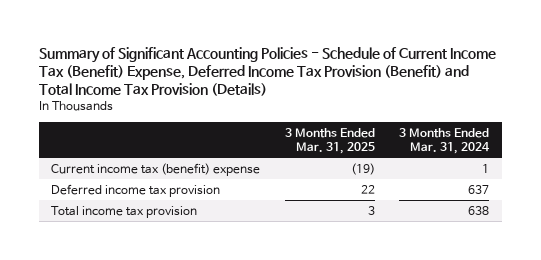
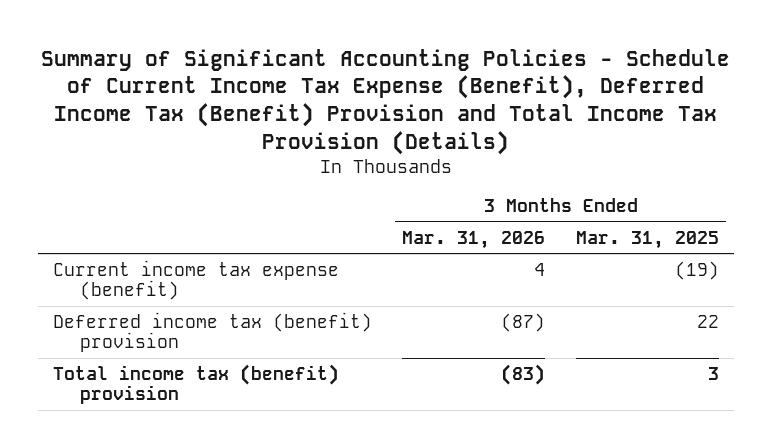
[39,46,497,97] Summary of Significant Accounting Policies - Schedule of Current Income Tax (Benefit) Expense, Deferred Income Tax Provision (Benefit) and Total Income Tax Provision (Details) -> [40,48,730,155] Summary of Significant Accounting Policies - Schedule of Current Income Tax Expense (Benefit), Deferred Income Tax (Benefit) Provision and Total Income Tax Provision (Details)
[399,127,491,155] 3 Months Ended Mar. 31, 2024 -> none
none -> [402,230,546,249] Mar. 31, 2026
[51,162,261,176] Current income tax (benefit) expense -> [53,259,340,301] Current income tax expense (benefit)
[51,183,221,197] Deferred income tax provision -> [53,311,373,353] Deferred income tax (benefit) provision
[51,205,198,218] Total income tax provision -> [53,363,340,405] Total income tax (benefit) provision

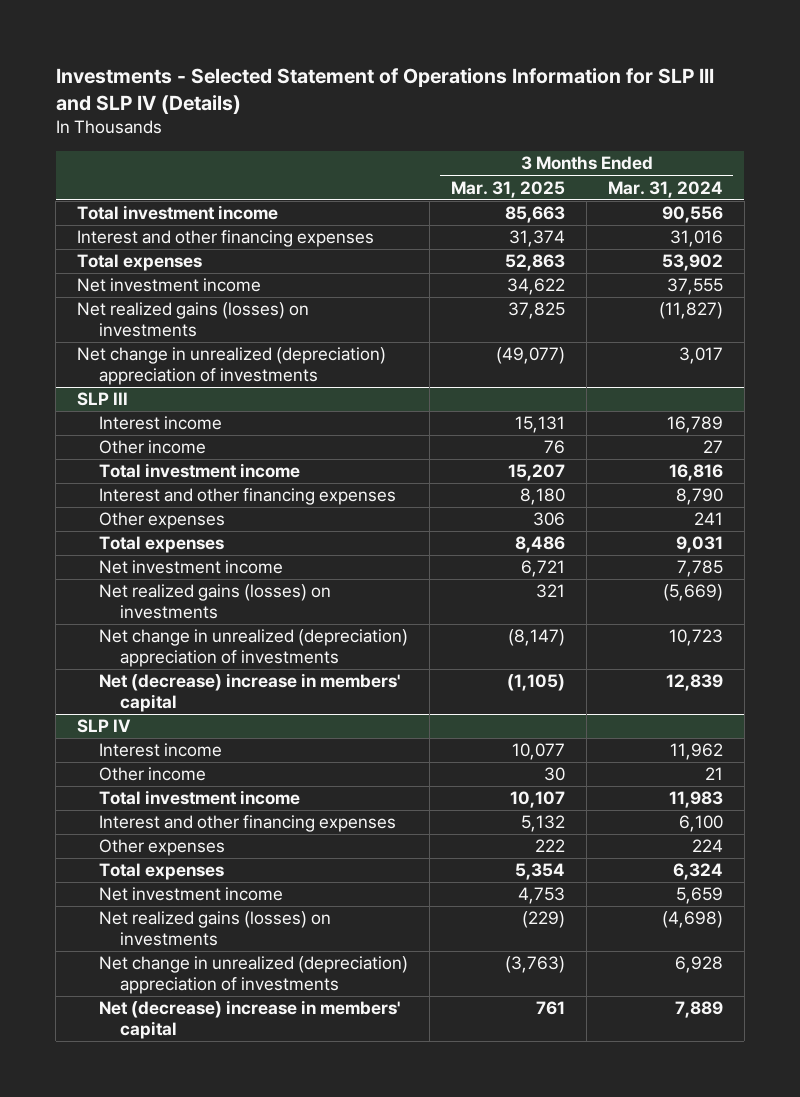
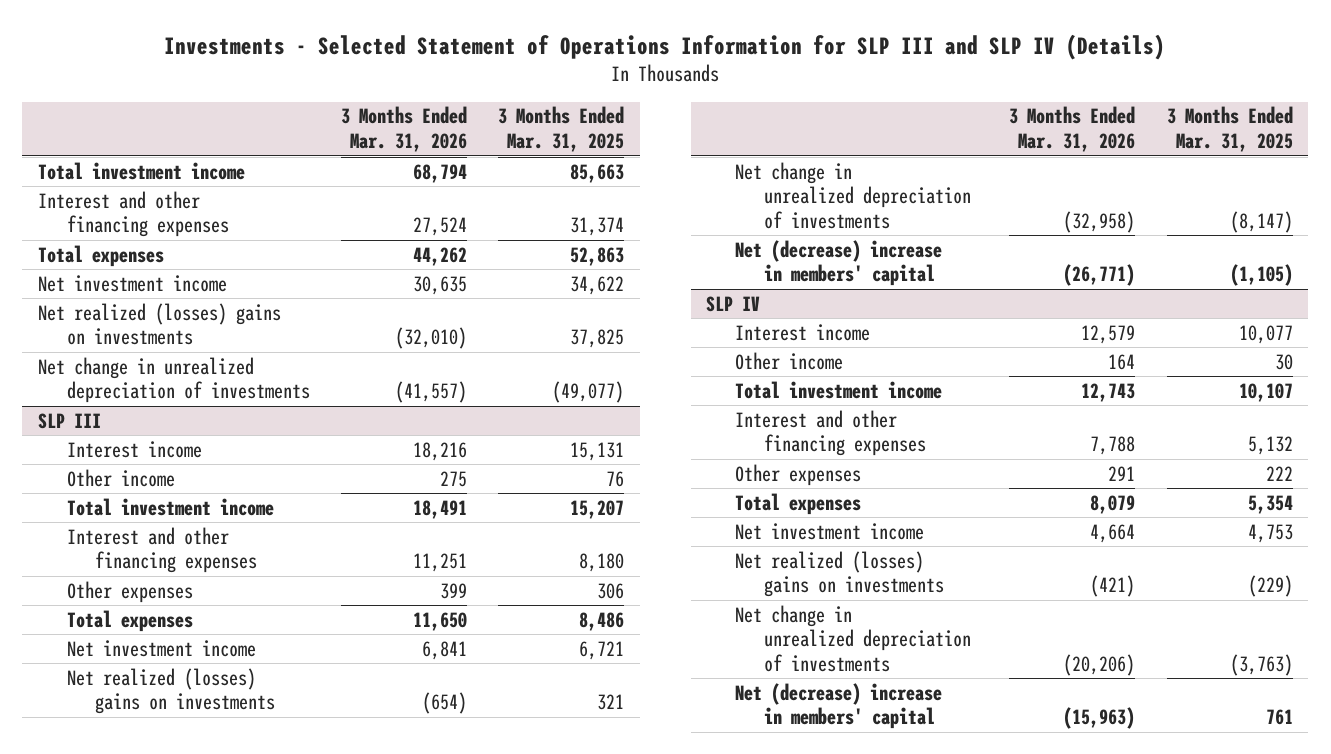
[607,180,723,198] Mar. 31, 2024 -> none
none -> [341,106,468,152] 3 Months Ended Mar. 31, 2026
[77,302,310,337] Net realized gains (losses) on investments -> [38,302,282,346] Net realized (losses) gains on investments
[77,347,387,385] Net change in unrealized (depreciation) appreciation of investments -> [38,356,310,404] Net change in unrealized depreciation of investments
[98,584,331,619] Net realized gains (losses) on investments -> [66,667,276,715] Net realized (losses) gains on investments
[98,629,408,667] Net change in unrealized (depreciation) appreciation of investments -> [735,161,971,229] Net change in unrealized depreciation of investments
[98,911,331,946] Net realized gains (losses) on investments -> [735,550,944,598] Net realized (losses) gains on investments
[98,956,408,994] Net change in unrealized (depreciation) appreciation of investments -> [735,604,971,672] Net change in unrealized depreciation of investments

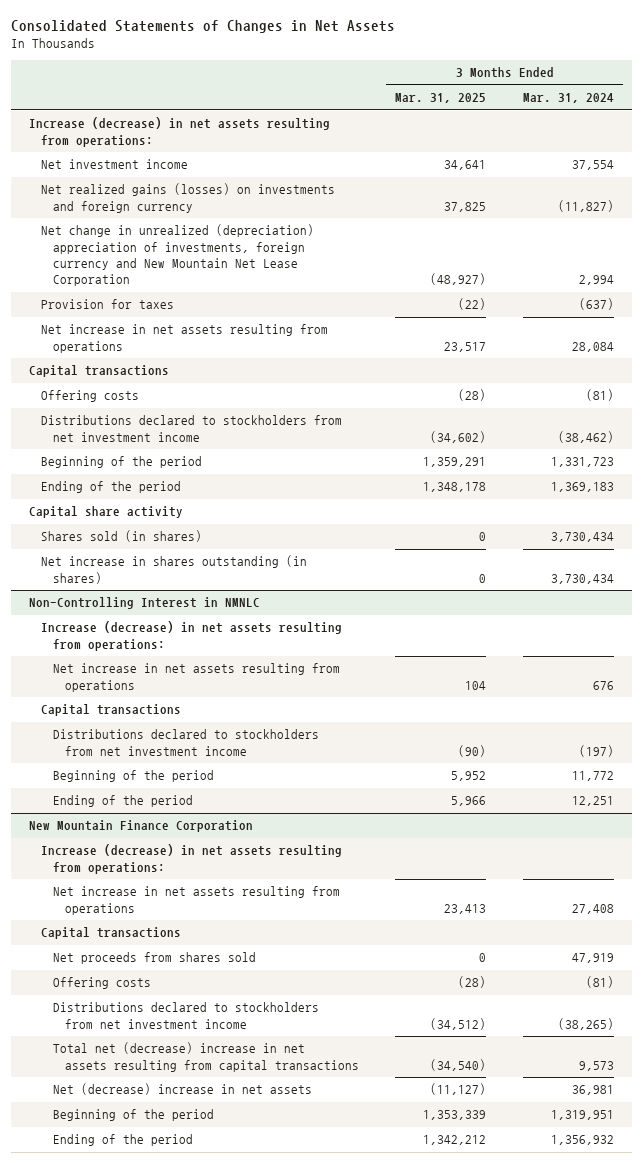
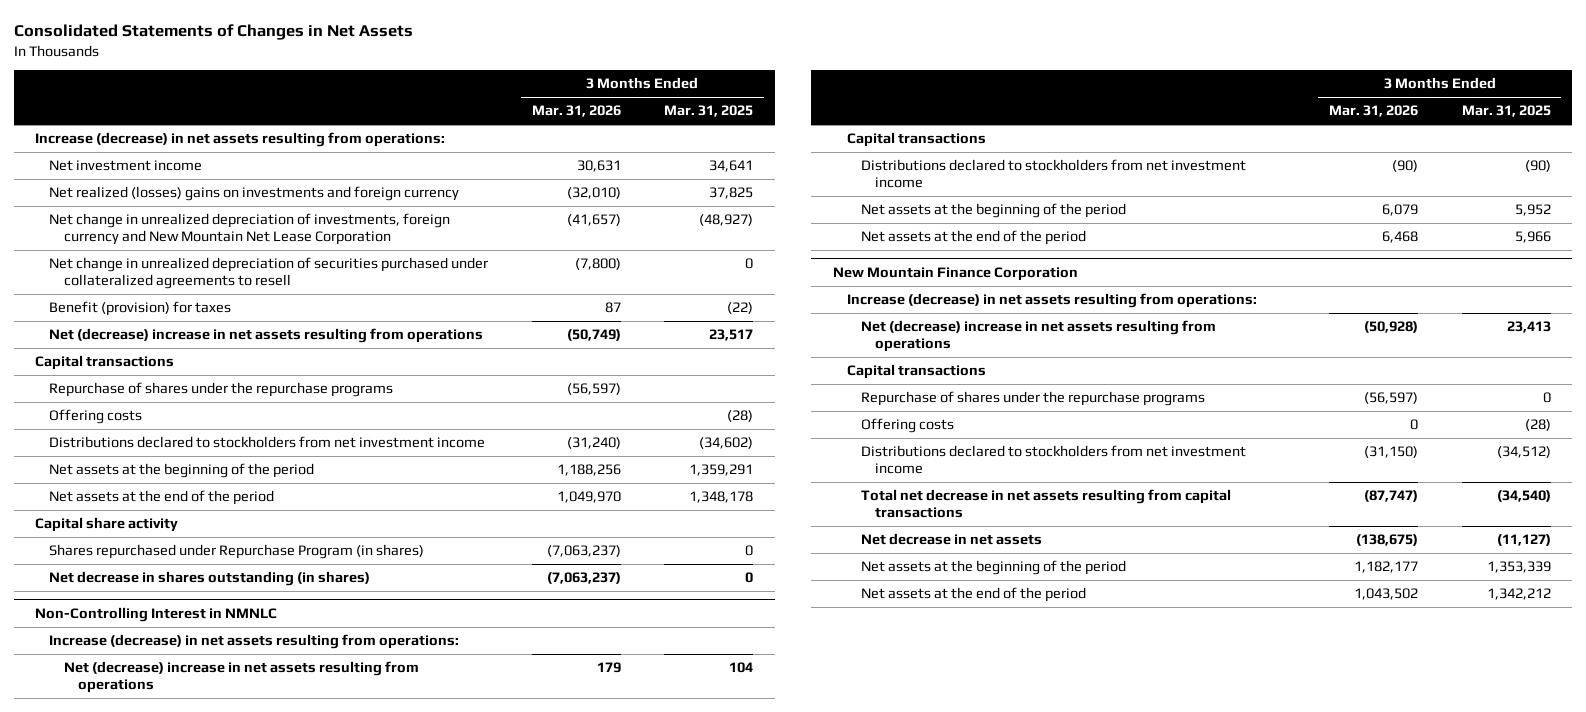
[522,93,614,104] Mar. 31, 2024 -> none
none -> [531,105,621,118] Mar. 31, 2026
[41,183,336,213] Net realized gains (losses) on investments and foreign currency -> [49,186,460,202] Net realized (losses) gains on investments and foreign currency
[41,224,315,287] Net change in unrealized (depreciation) appreciation of investments, foreign currency and New Mountain Net Lease Corporation -> [49,213,451,246] Net change in unrealized depreciation of investments, foreign currency and New Mountain Net Lease Corporation
none -> [49,257,489,290] Net change in unrealized depreciation of securities purchased under collateralized agreements to resell
[41,299,175,310] Provision for taxes -> [49,301,232,317] Benefit (provision) for taxes
[41,324,329,353] Net increase in net assets resulting from operations -> [49,328,484,344] Net (decrease) increase in net assets resulting from operations
none -> [49,382,394,398] Repurchase of shares under the repurchase programs
[41,456,203,469] Beginning of the period -> [49,463,315,479] Net assets at the beginning of the period
[41,481,182,494] Ending of the period -> [49,490,275,506] Net assets at the end of the period
[41,530,203,543] Shares sold (in shares) -> none
none -> [49,544,425,560] Shares repurchased under Repurchase Program (in shares)
[41,555,308,584] Net increase in shares outstanding (in shares) -> [49,571,371,587] Net decrease in shares outstanding (in shares)
[53,663,341,692] Net increase in net assets resulting from operations -> [63,661,419,694] Net (decrease) increase in net assets resulting from operations
[53,770,215,783] Beginning of the period -> [861,203,1127,219] Net assets at the beginning of the period
[53,795,194,808] Ending of the period -> [861,230,1087,246] Net assets at the end of the period
[53,886,341,915] Net increase in net assets resulting from operations -> [861,320,1217,353] Net (decrease) increase in net assets resulting from operations
[53,952,257,965] Net proceeds from shares sold -> none
none -> [861,391,1206,407] Repurchase of shares under the repurchase programs
[53,1042,360,1072] Total net (decrease) increase in net assets resulting from capital transactions -> [861,489,1232,519] Total net decrease in net assets resulting from capital transactions
[53,1083,313,1096] Net (decrease) increase in net assets -> [861,533,1043,546] Net decrease in net assets
[53,1109,215,1122] Beginning of the period -> [861,560,1127,576] Net assets at the beginning of the period
[53,1134,194,1147] Ending of the period -> [861,587,1087,603] Net assets at the end of the period

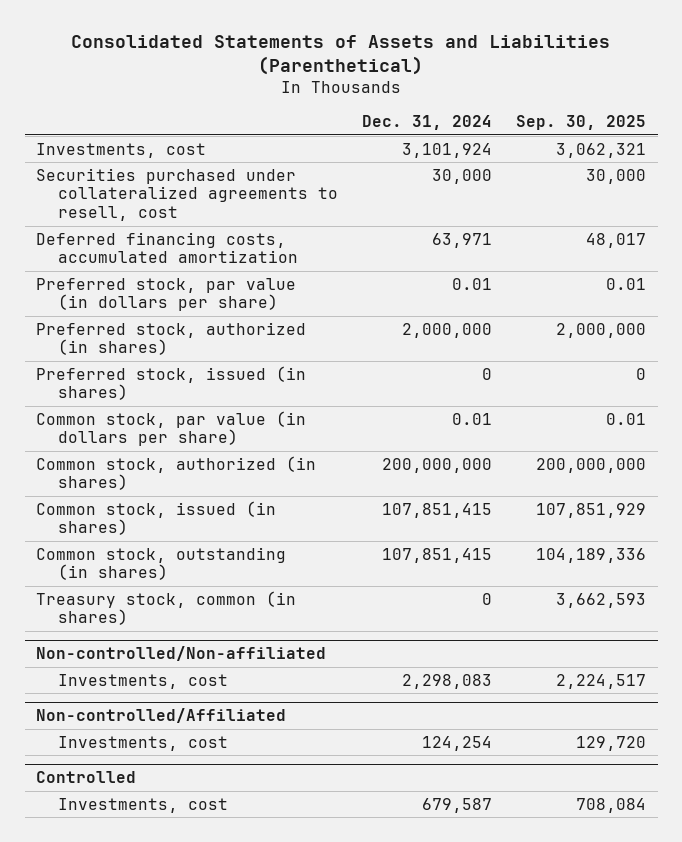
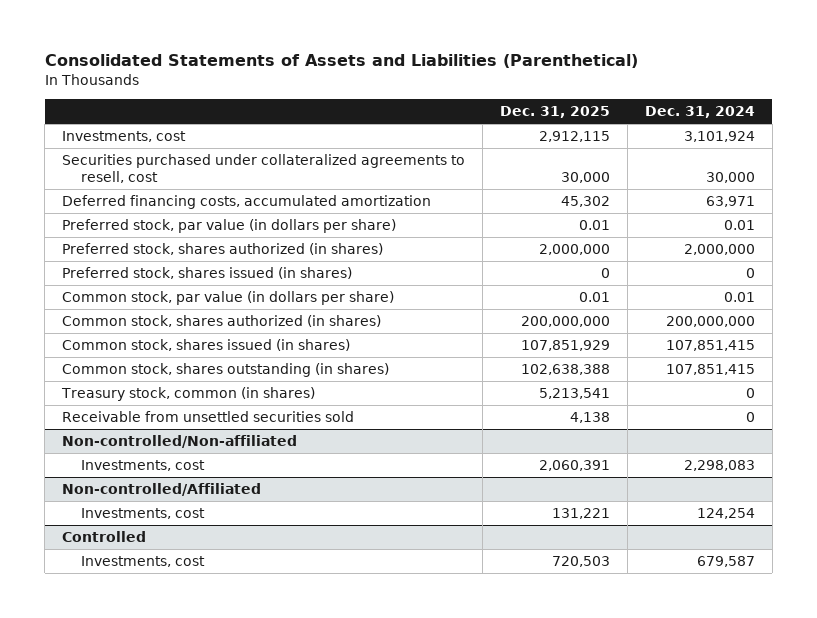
[515,115,646,131] Sep. 30, 2025 -> none
none -> [500,106,611,119] Dec. 31, 2025
[36,321,307,356] Preferred stock, authorized (in shares) -> [62,243,384,256] Preferred stock, shares authorized (in shares)
[36,365,307,401] Preferred stock, issued (in shares) -> [62,267,353,280] Preferred stock, shares issued (in shares)
[36,455,317,491] Common stock, authorized (in shares) -> [62,315,382,328] Common stock, shares authorized (in shares)
[36,500,277,536] Common stock, issued (in shares) -> [62,339,351,352] Common stock, shares issued (in shares)
[36,546,287,581] Common stock, outstanding (in shares) -> [62,363,390,378] Common stock, shares outstanding (in shares)
none -> [62,411,355,423] Receivable from unsettled securities sold

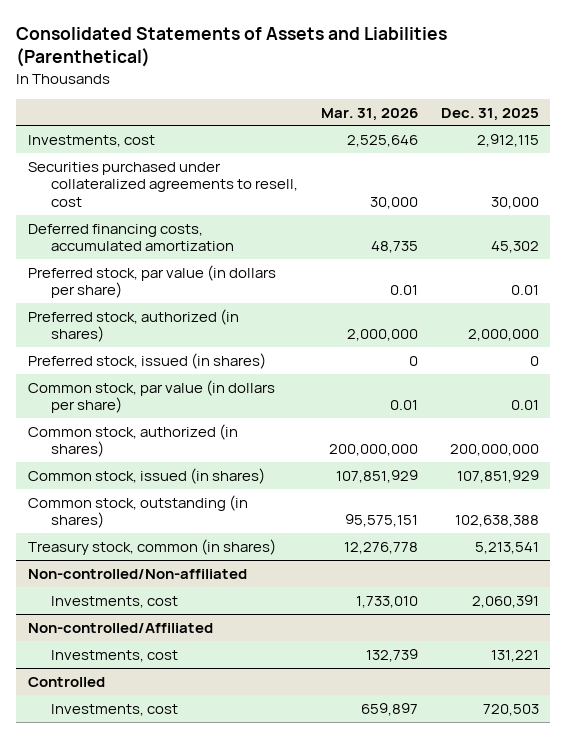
[644,106,755,119] Dec. 31, 2024 -> none
none -> [320,107,418,121] Mar. 31, 2026
[62,243,384,256] Preferred stock, shares authorized (in shares) -> [27,308,239,343] Preferred stock, authorized (in shares)
[62,267,353,280] Preferred stock, shares issued (in shares) -> [27,352,266,369] Preferred stock, issued (in shares)
[62,315,382,328] Common stock, shares authorized (in shares) -> [27,423,238,458] Common stock, authorized (in shares)
[62,339,351,352] Common stock, shares issued (in shares) -> [27,467,265,484] Common stock, issued (in shares)
[62,363,390,378] Common stock, shares outstanding (in shares) -> [27,494,248,529] Common stock, outstanding (in shares)
[62,411,355,423] Receivable from unsettled securities sold -> none

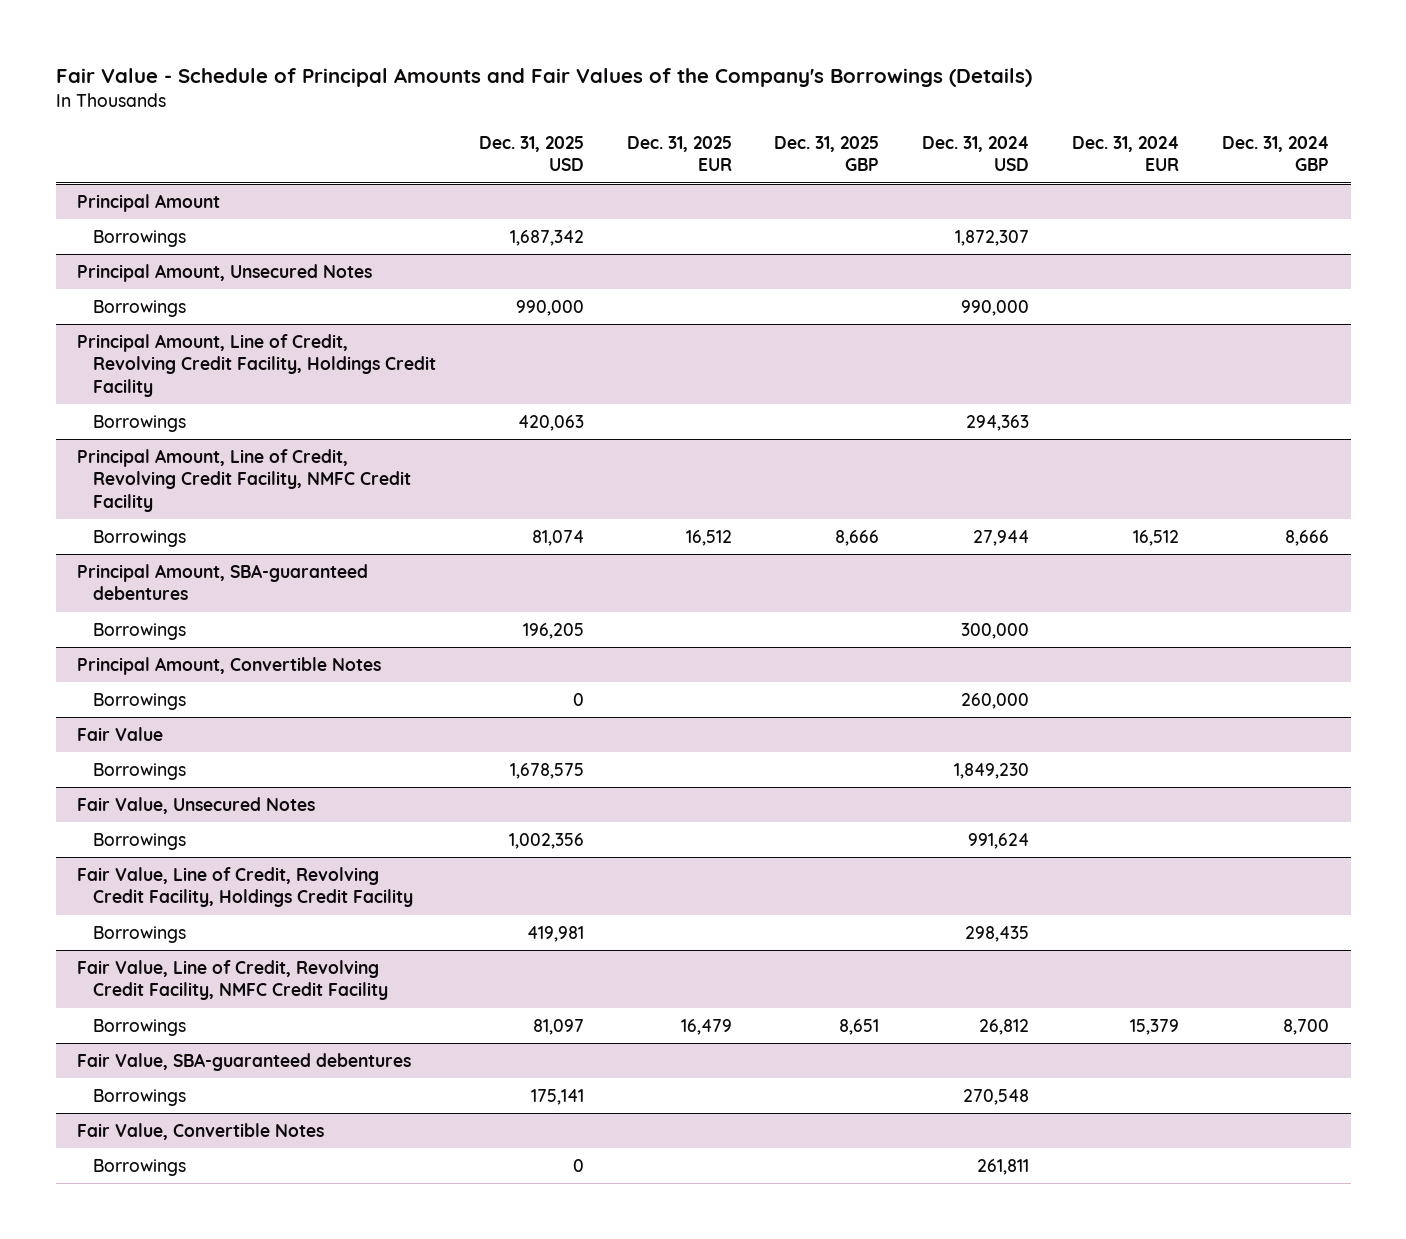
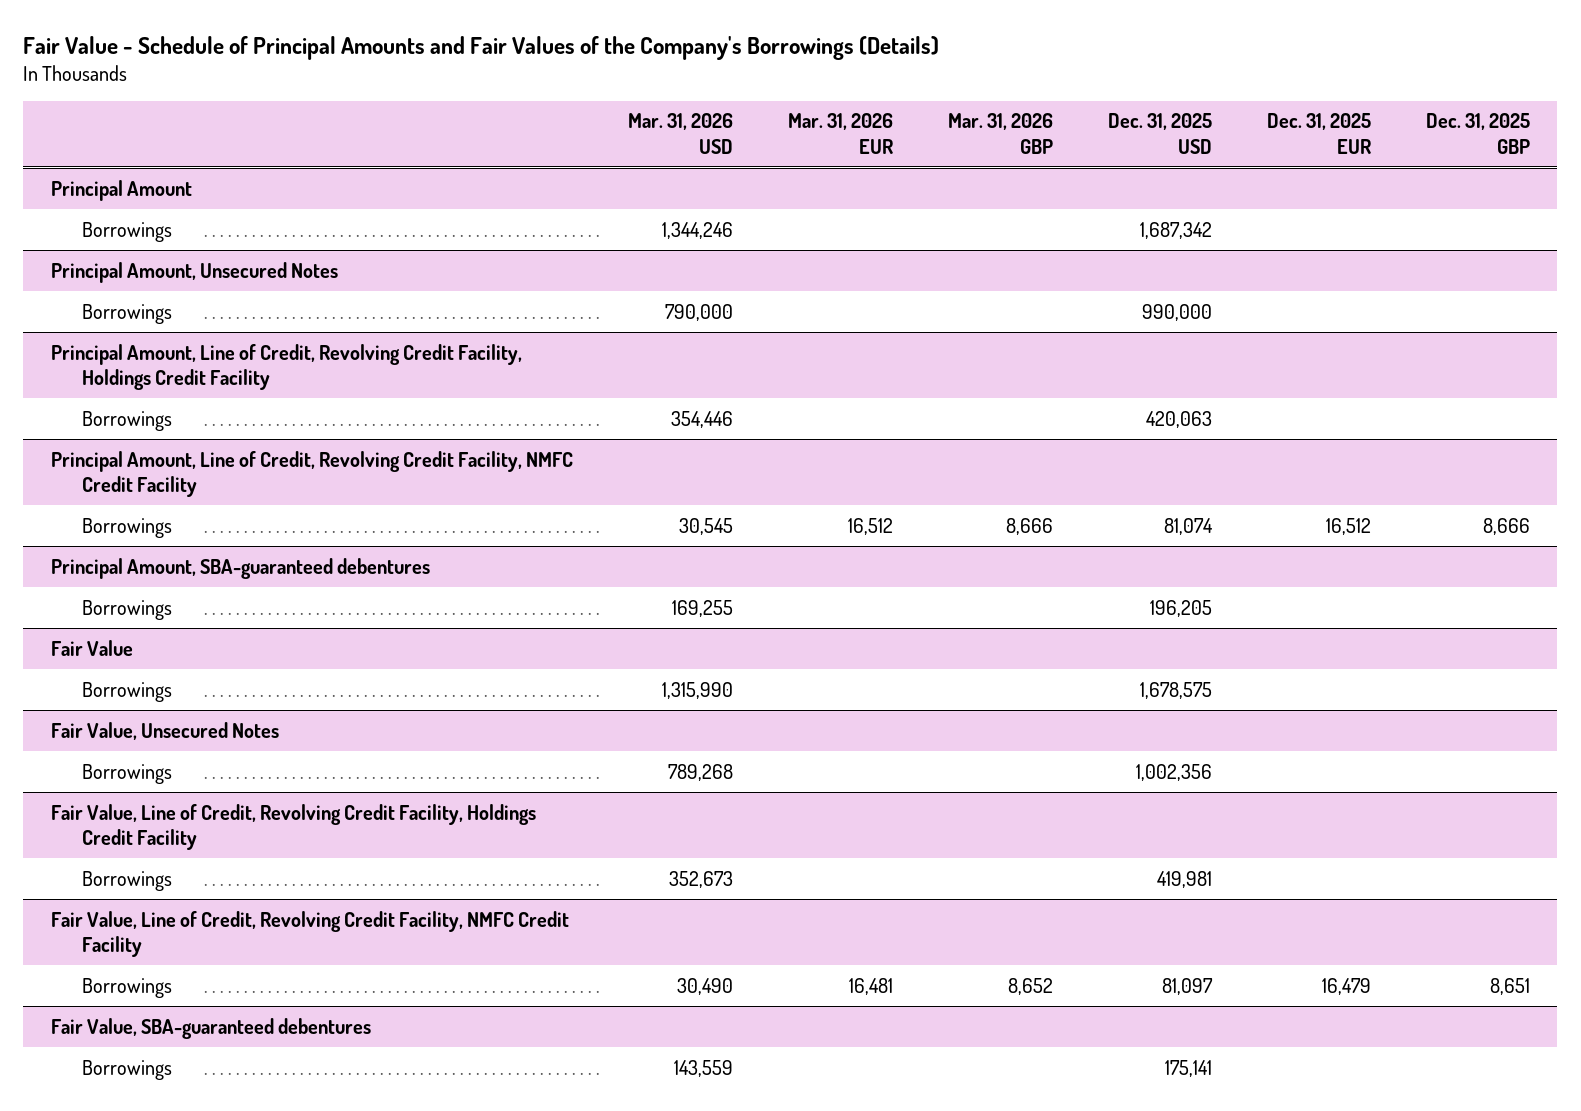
[922,135,1030,172] Dec. 31, 2024 USD -> none
[1072,135,1180,172] Dec. 31, 2024 EUR -> none
[1222,135,1330,172] Dec. 31, 2024 GBP -> none
none -> [627,113,733,154] Mar. 31, 2026 USD
none -> [787,113,893,154] Mar. 31, 2026 EUR
none -> [947,113,1053,154] Mar. 31, 2026 GBP
[77,656,382,675] Principal Amount, Convertible Notes -> none
[92,692,186,710] Borrowings -> none
[77,1122,325,1140] Fair Value, Convertible Notes -> none
[92,1158,186,1176] Borrowings -> none

